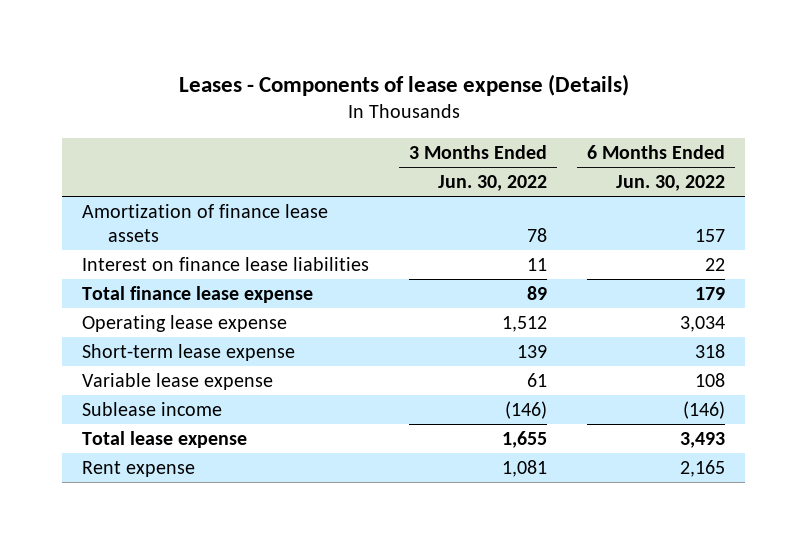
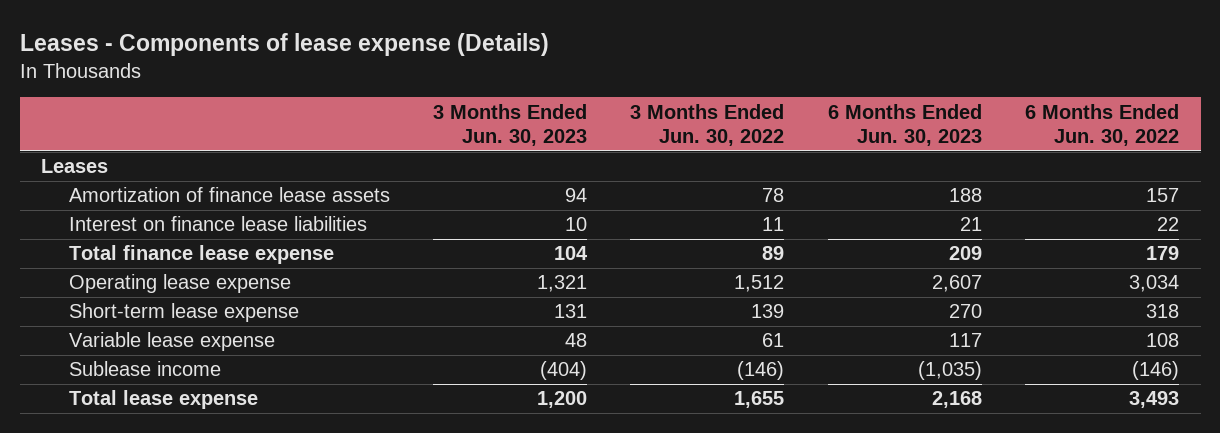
none -> [432,103,587,146] 3 Months Ended Jun. 30, 2023
none -> [827,103,982,146] 6 Months Ended Jun. 30, 2023
none -> [41,159,109,174] Leases
[82,460,196,477] Rent expense -> none

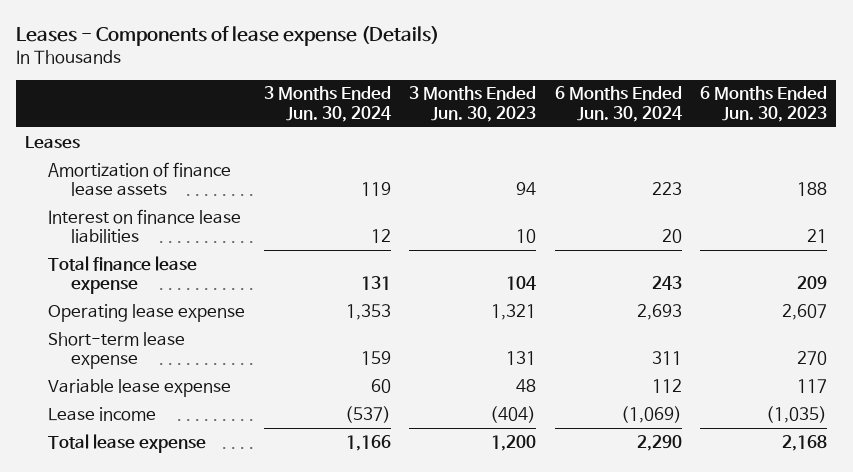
[630,103,785,146] 3 Months Ended Jun. 30, 2022 -> none
[1025,103,1180,146] 6 Months Ended Jun. 30, 2022 -> none
none -> [263,86,391,122] 3 Months Ended Jun. 30, 2024
none -> [554,86,682,122] 6 Months Ended Jun. 30, 2024
[68,361,221,377] Sublease income -> [48,406,157,421] Lease income

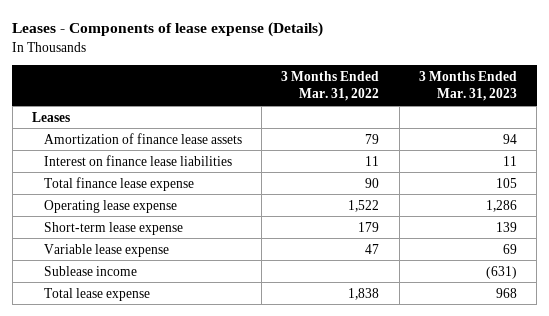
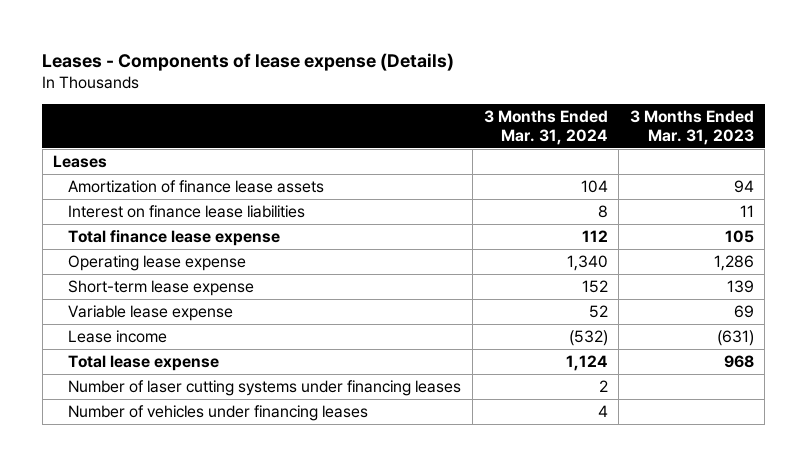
[281,70,380,102] 3 Months Ended Mar. 31, 2022 -> none
none -> [483,110,608,145] 3 Months Ended Mar. 31, 2024
[43,265,137,276] Sublease income -> [68,330,168,344] Lease income
none -> [68,380,462,397] Number of laser cutting systems under financing leases
none -> [68,405,369,422] Number of vehicles under financing leases

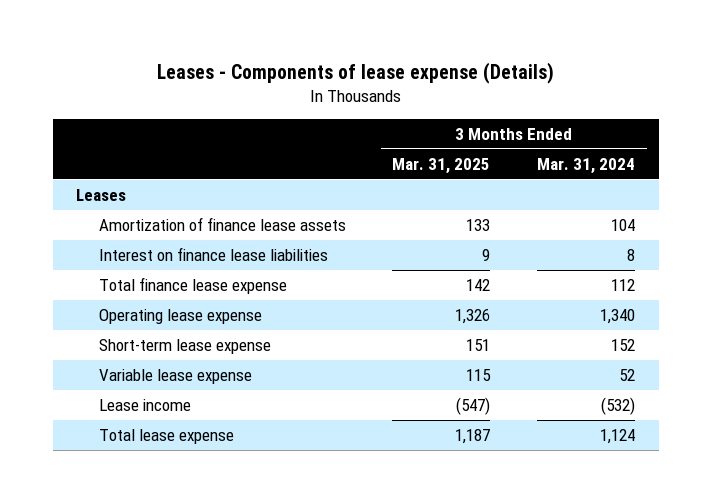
[629,110,754,145] 3 Months Ended Mar. 31, 2023 -> none
none -> [392,157,491,174] Mar. 31, 2025
[68,380,462,397] Number of laser cutting systems under financing leases -> none
[68,405,369,422] Number of vehicles under financing leases -> none

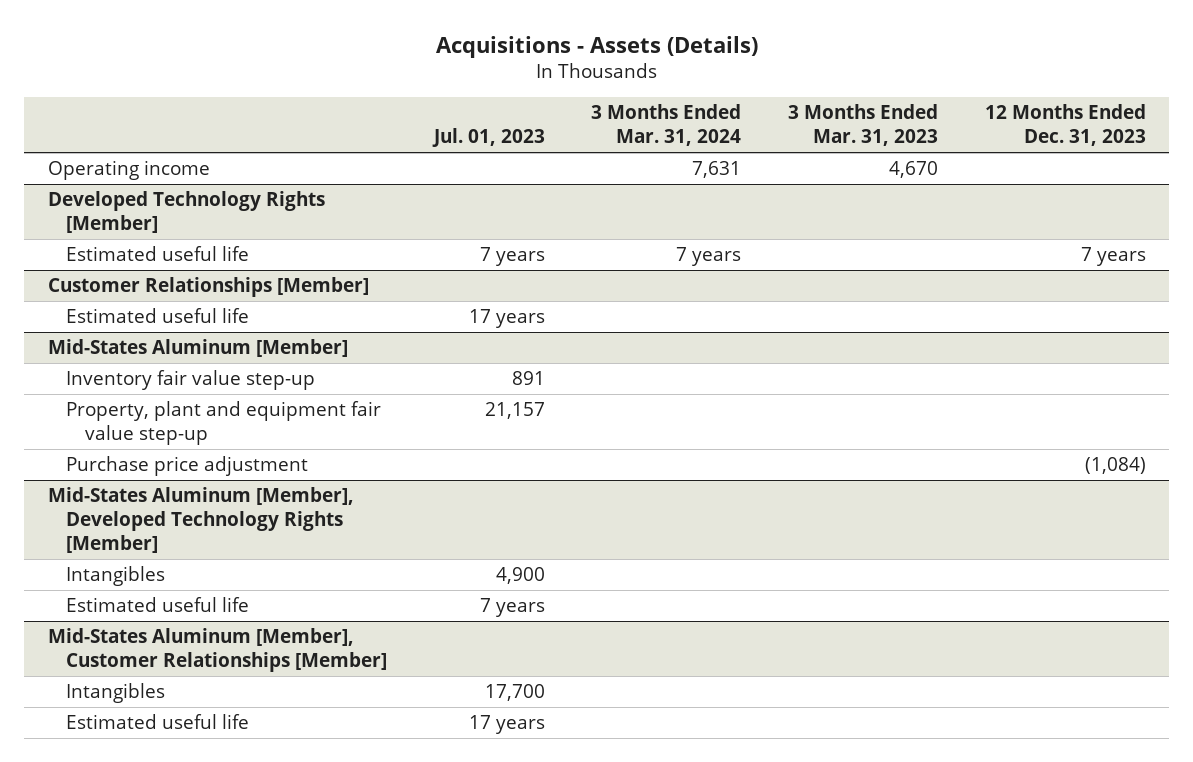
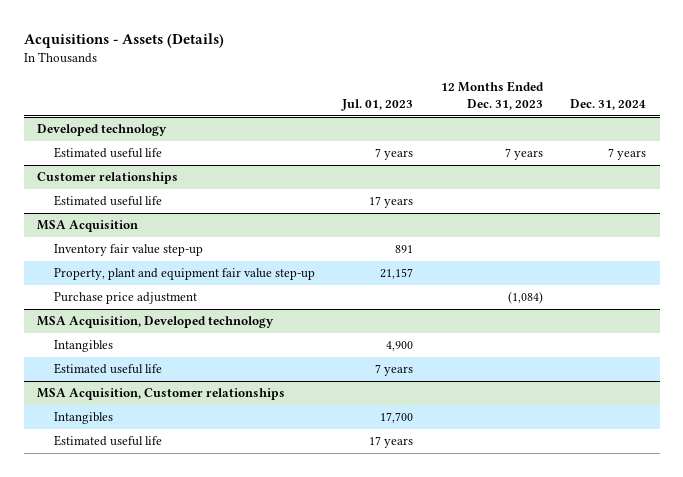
[591,104,742,147] 3 Months Ended Mar. 31, 2024 -> none
[788,104,939,147] 3 Months Ended Mar. 31, 2023 -> none
none -> [570,99,647,111] Dec. 31, 2024
[47,160,210,181] Operating income -> none
[47,191,325,234] Developed Technology Rights [Member] -> [37,124,168,137] Developed technology
[47,277,369,298] Customer Relationships [Member] -> [37,172,179,185] Customer relationships
[47,339,348,358] Mid-States Aluminum [Member] -> [37,220,139,233] MSA Acquisition
[47,487,354,554] Mid-States Aluminum [Member], Developed Technology Rights [Member] -> none
none -> [37,316,275,329] MSA Acquisition, Developed technology
[47,628,388,673] Mid-States Aluminum [Member], Customer Relationships [Member] -> none
none -> [37,388,286,401] MSA Acquisition, Customer relationships

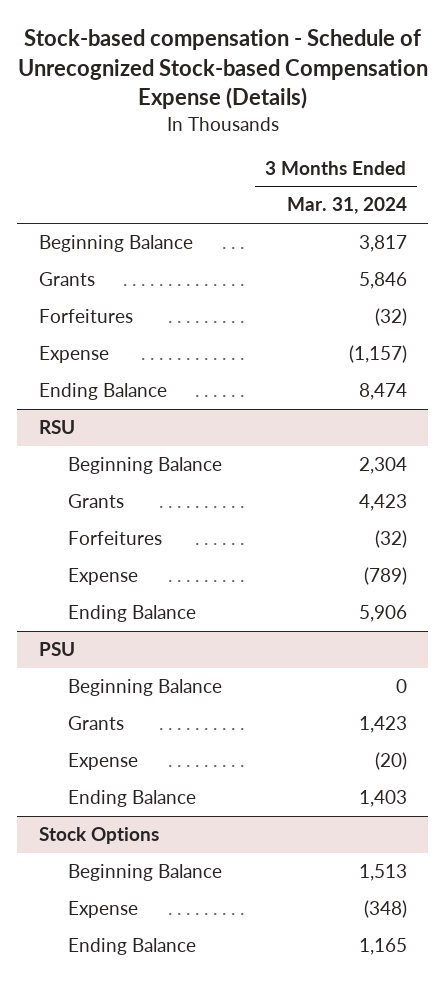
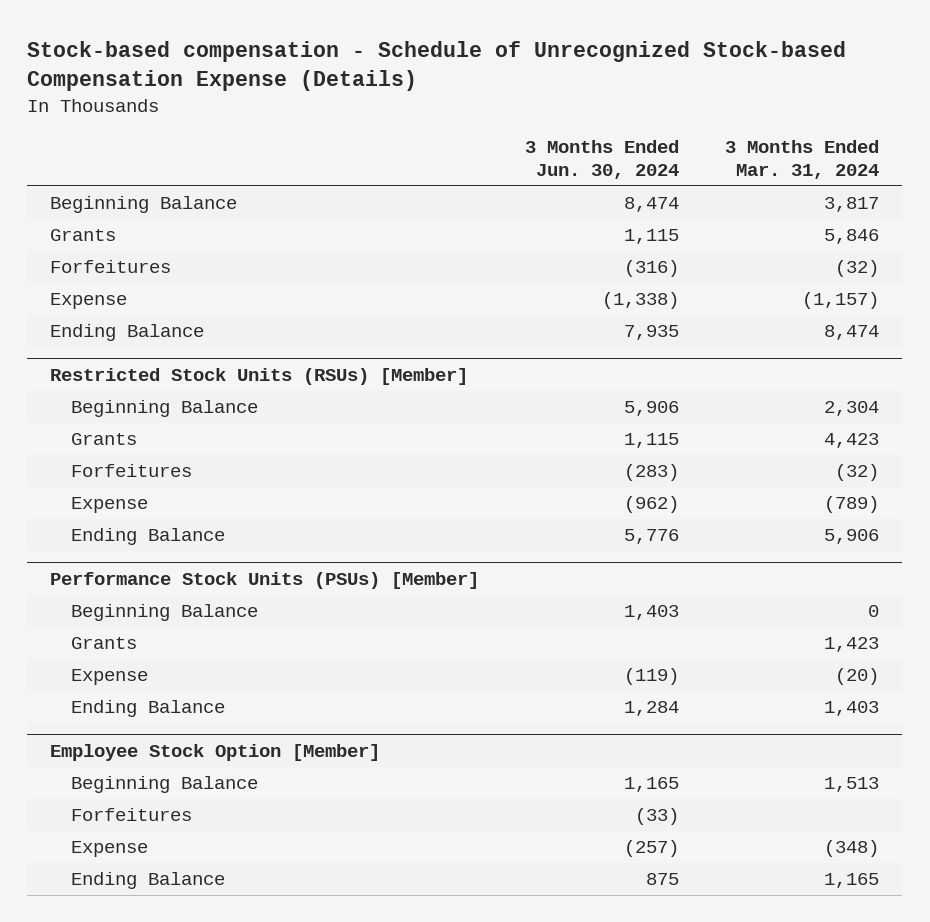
none -> [525,139,680,179] 3 Months Ended Jun. 30, 2024
[38,420,75,435] RSU -> [50,367,469,385] Restricted Stock Units (RSUs) [Member]
[38,642,75,657] PSU -> [50,571,480,589] Performance Stock Units (PSUs) [Member]
[38,827,159,845] Stock Options -> [50,743,381,761] Employee Stock Option [Member]
none -> [71,808,193,822] Forfeitures

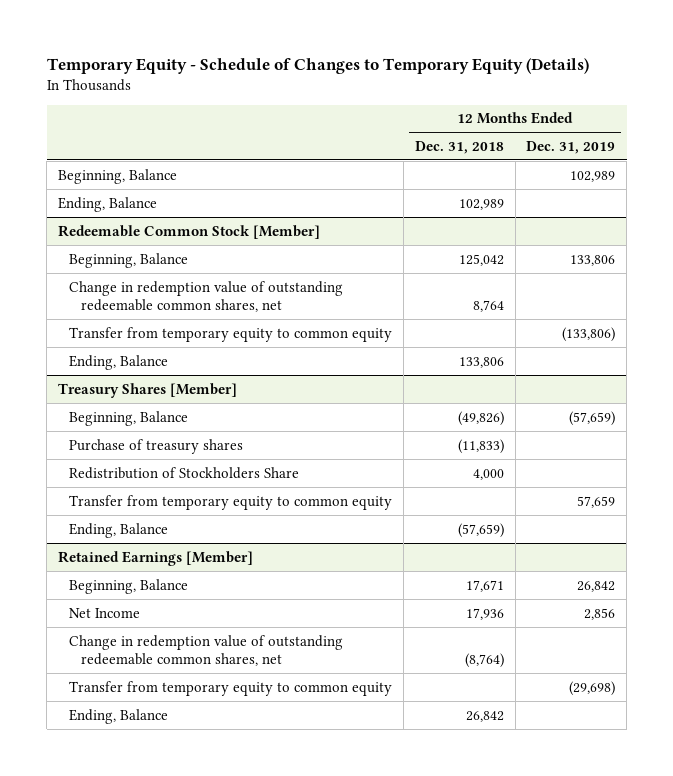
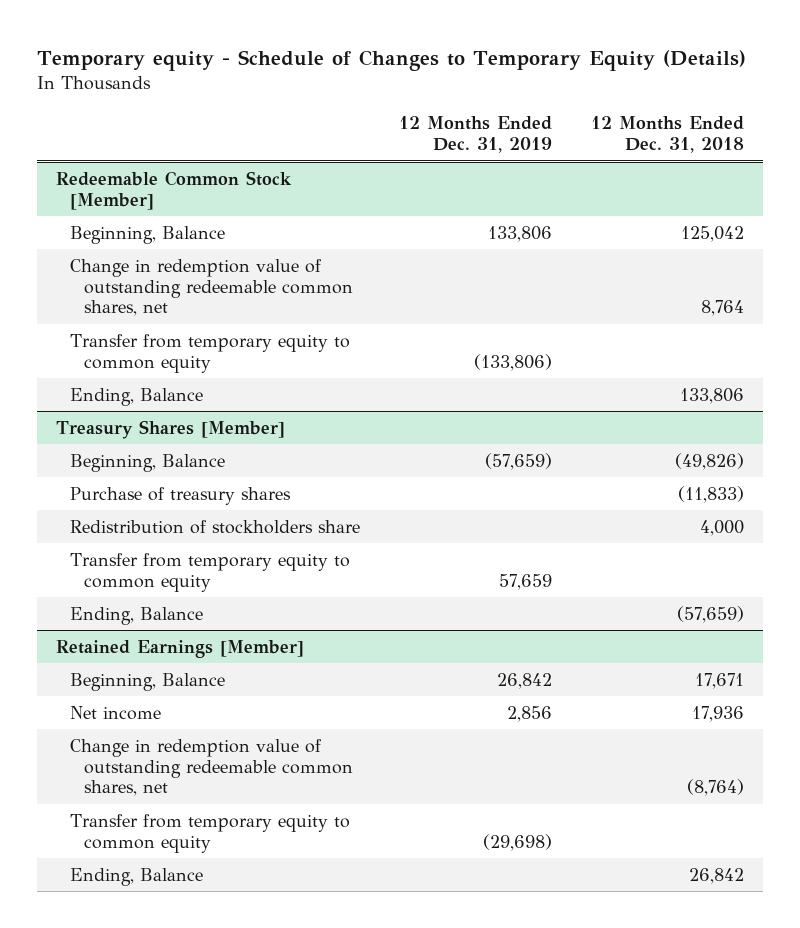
[46,57,589,74] Temporary Equity - Schedule of Changes to Temporary Equity (Details) -> [36,49,746,71] Temporary equity - Schedule of Changes to Temporary Equity (Details)
[57,168,177,184] Beginning, Balance -> none
[57,196,157,212] Ending, Balance -> none
[69,466,300,479] Redistribution of Stockholders Share -> [70,519,361,534] Redistribution of stockholders share
[69,607,141,618] Net Income -> [70,705,162,720] Net income

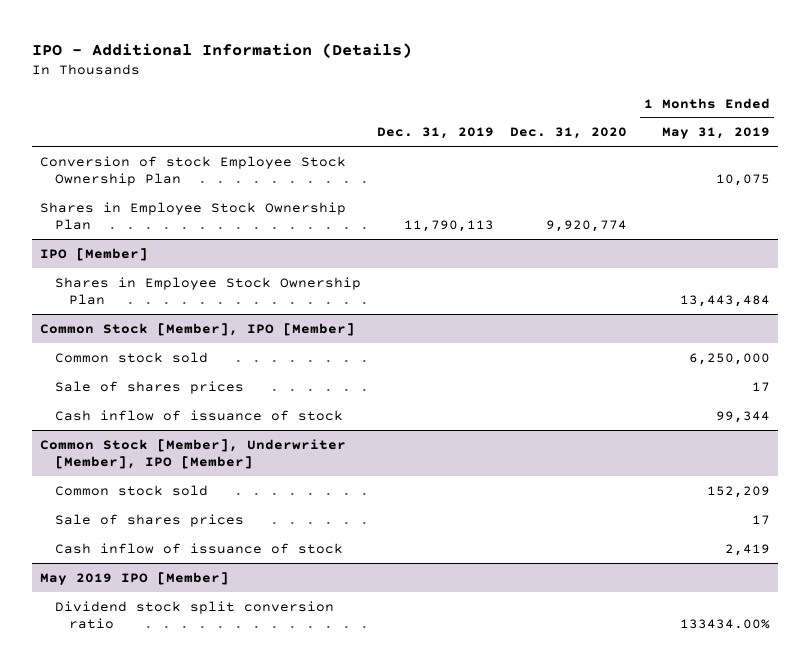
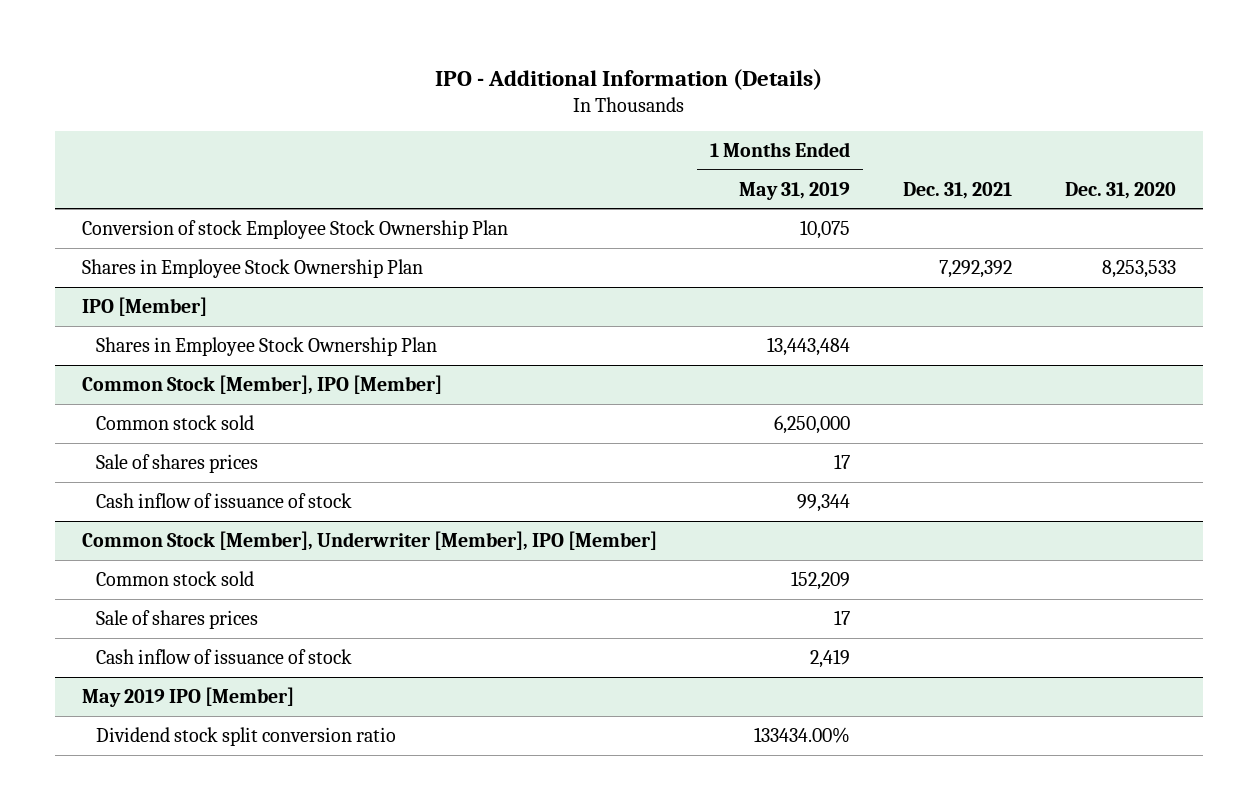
[377,127,495,140] Dec. 31, 2019 -> none
none -> [903,181,1013,199] Dec. 31, 2021
[546,220,628,233] 9,920,774 -> [1102,259,1177,278] 8,253,533

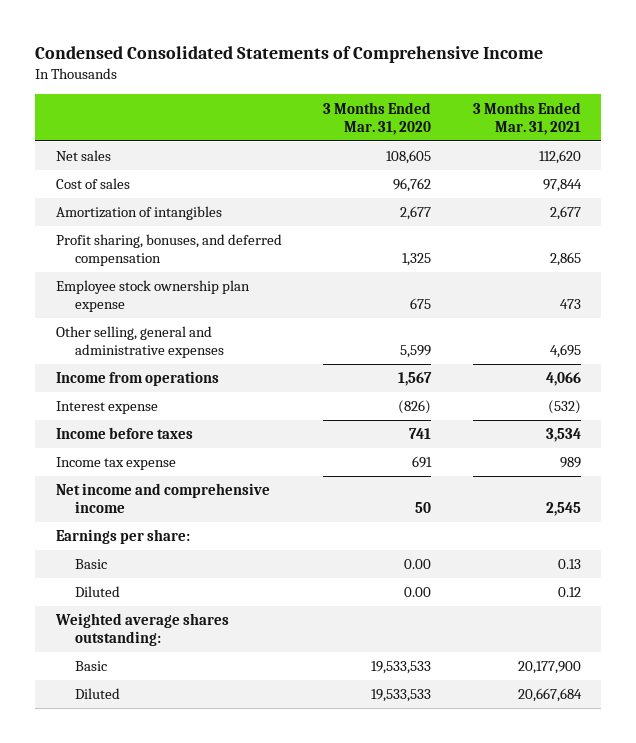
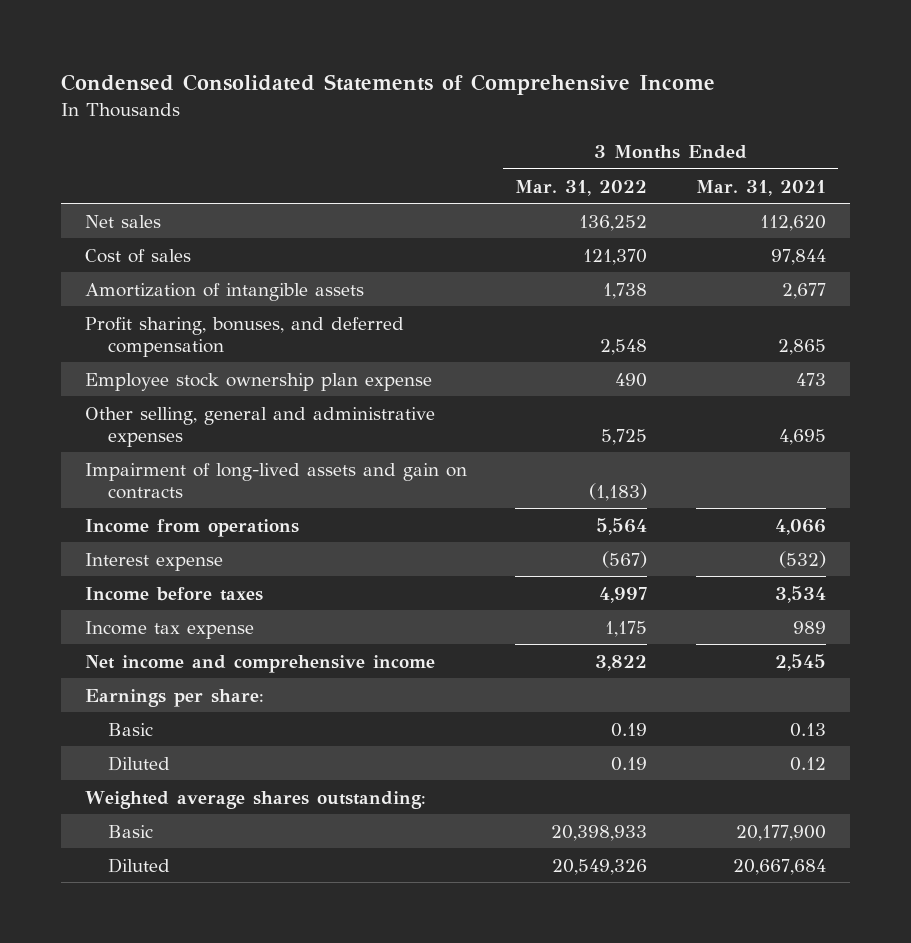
[323,101,432,135] 3 Months Ended Mar. 31, 2020 -> none
none -> [515,179,648,196] Mar. 31, 2022
[55,206,222,221] Amortization of intangibles -> [84,282,364,301] Amortization of intangible assets
none -> [84,462,467,499] Impairment of long-lived assets and gain on contracts

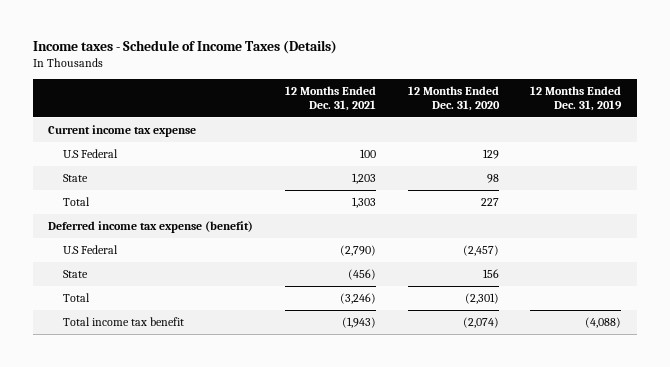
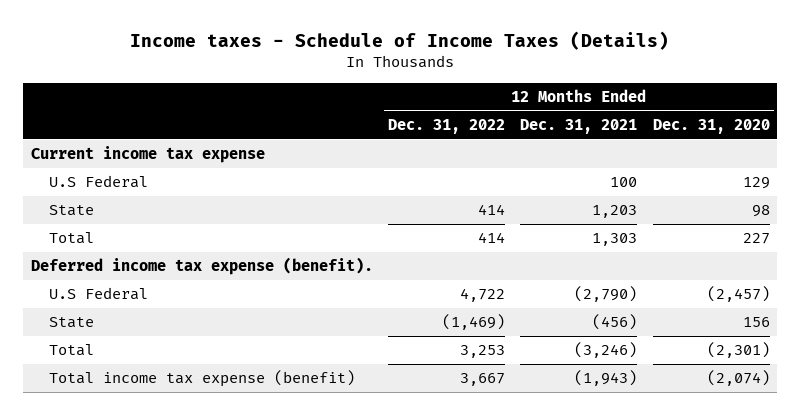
[530,85,623,112] 12 Months Ended Dec. 31, 2019 -> none
none -> [388,118,506,134] Dec. 31, 2022
[48,220,254,233] Deferred income tax expense (benefit) -> [31,257,374,276] Deferred income tax expense (benefit).
[63,316,185,326] Total income tax benefit -> [48,370,355,388] Total income tax expense (benefit)

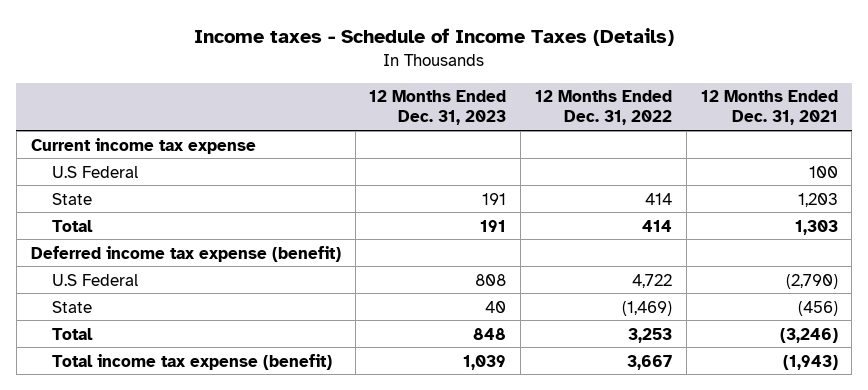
[652,118,770,134] Dec. 31, 2020 -> none
none -> [369,90,507,126] 12 Months Ended Dec. 31, 2023
[31,257,374,276] Deferred income tax expense (benefit). -> [30,245,341,262] Deferred income tax expense (benefit)

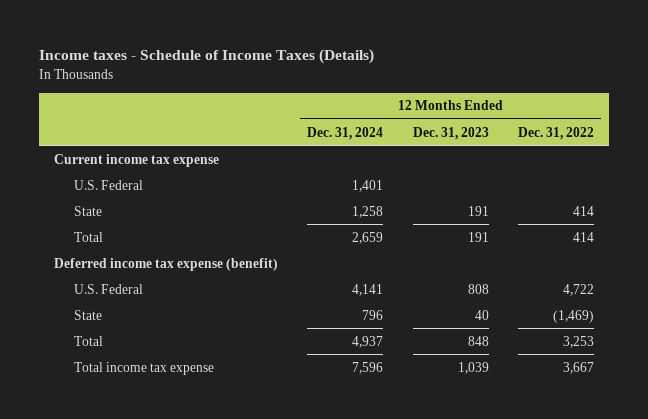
[700,90,838,126] 12 Months Ended Dec. 31, 2021 -> none
none -> [307,126,384,140] Dec. 31, 2024
[52,165,139,178] U.S Federal -> [74,179,144,190] U.S. Federal
[52,273,139,286] U.S Federal -> [74,283,144,294] U.S. Federal
[52,353,333,370] Total income tax expense (benefit) -> [74,361,215,375] Total income tax expense

